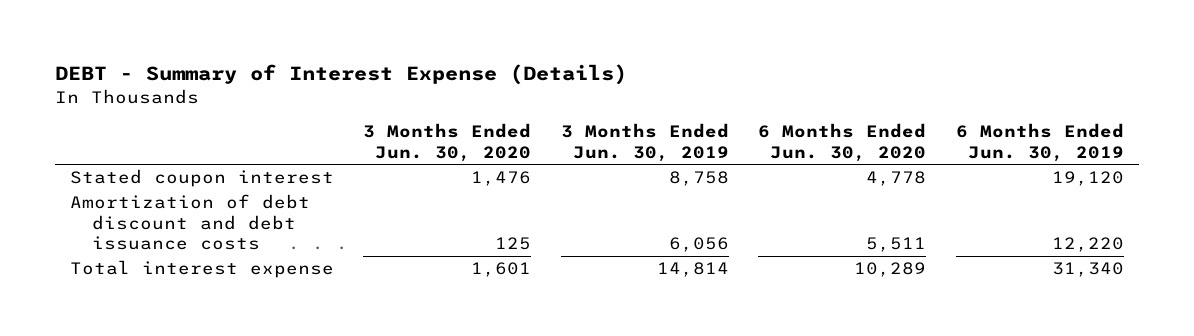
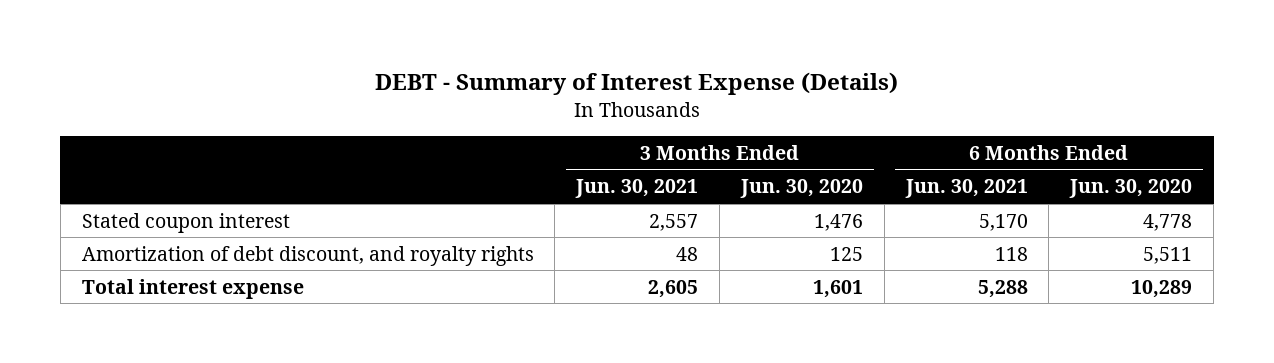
[560,123,729,162] 3 Months Ended Jun. 30, 2019 -> none
[956,123,1125,162] 6 Months Ended Jun. 30, 2019 -> none
none -> [575,179,699,199] Jun. 30, 2021
none -> [904,179,1028,199] Jun. 30, 2021
[69,194,310,251] Amortization of debt discount and debt issuance costs -> [81,245,534,266] Amortization of debt discount, and royalty rights

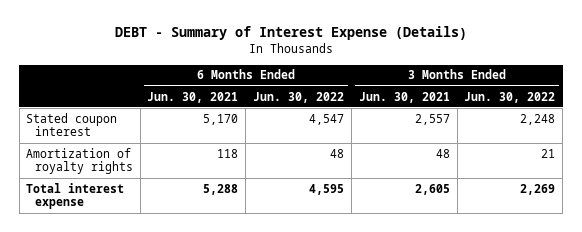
[739,179,863,199] Jun. 30, 2020 -> none
[1069,179,1193,199] Jun. 30, 2020 -> none
none -> [253,91,345,103] Jun. 30, 2022
none -> [464,91,556,103] Jun. 30, 2022
[81,245,534,266] Amortization of debt discount, and royalty rights -> [26,147,133,175] Amortization of royalty rights

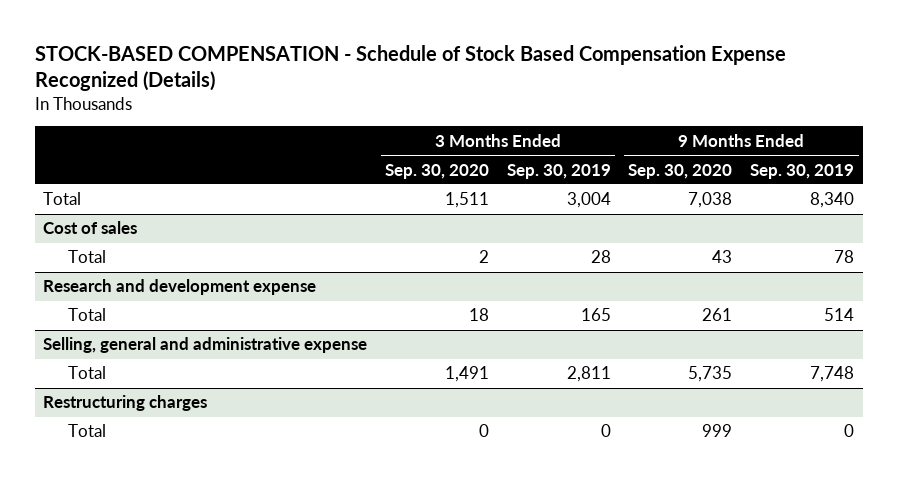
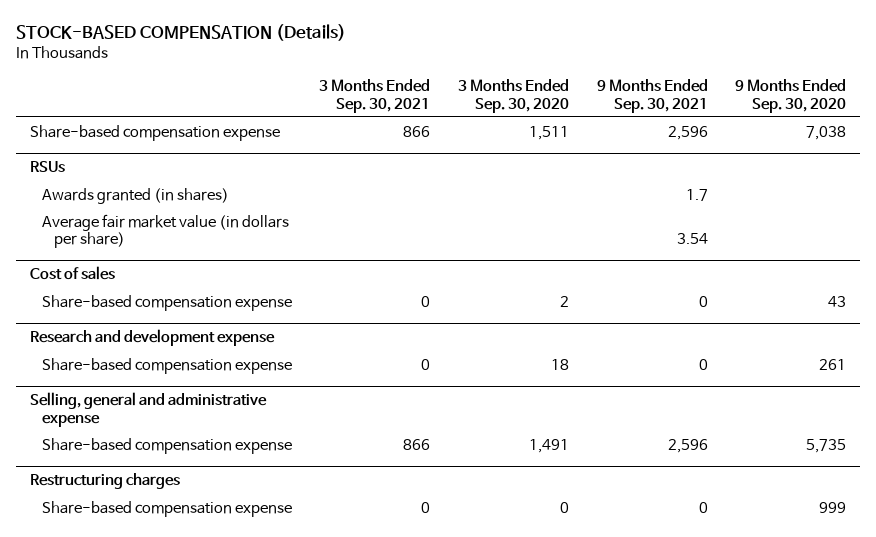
[34,44,786,91] STOCK-BASED COMPENSATION - Schedule of Stock Based Compensation Expense Recognized (Details) -> [15,24,346,42] STOCK-BASED COMPENSATION (Details)
[506,163,611,179] Sep. 30, 2019 -> none
[750,163,855,179] Sep. 30, 2019 -> none
none -> [319,79,431,113] 3 Months Ended Sep. 30, 2021
none -> [596,79,708,113] 9 Months Ended Sep. 30, 2021
[43,192,82,206] Total -> [29,124,280,141] Share-based compensation expense
none -> [29,161,65,173] RSUs
none -> [41,187,229,204] Awards granted (in shares)
none -> [41,213,289,249] Average fair market value (in dollars per share)
[68,250,107,264] Total -> [41,294,292,311] Share-based compensation expense
[68,308,107,322] Total -> [41,357,292,374] Share-based compensation expense
[68,366,107,380] Total -> [41,437,292,454] Share-based compensation expense
[68,424,107,438] Total -> [41,500,292,517] Share-based compensation expense

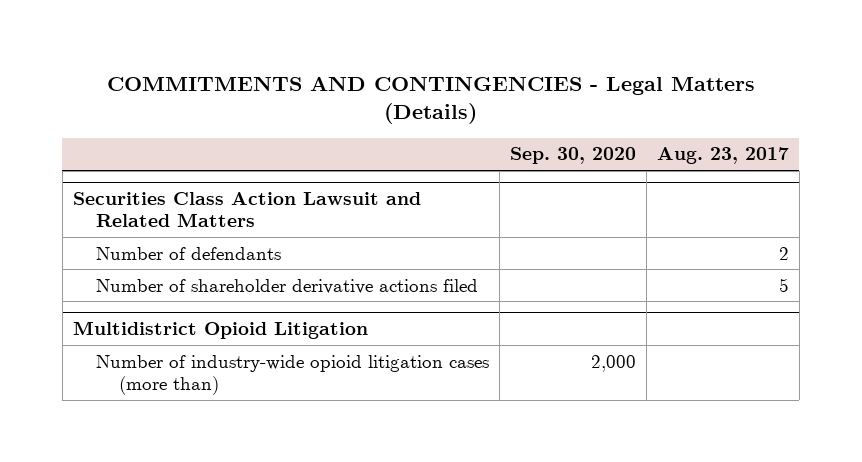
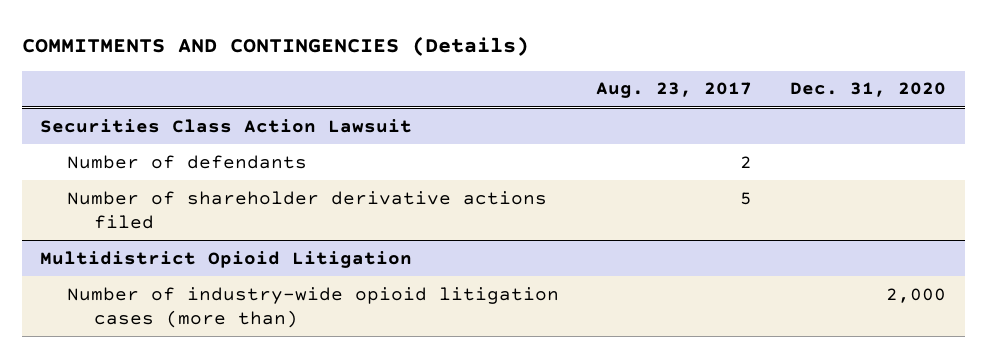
[106,75,755,125] COMMITMENTS AND CONTINGENCIES - Legal Matters (Details) -> [21,35,529,56] COMMITMENTS AND CONTINGENCIES (Details)
[509,147,636,165] Sep. 30, 2020 -> none
none -> [789,82,946,98] Dec. 31, 2020
[72,191,421,228] Securities Class Action Lawsuit and Related Matters -> [40,118,413,133] Securities Class Action Lawsuit

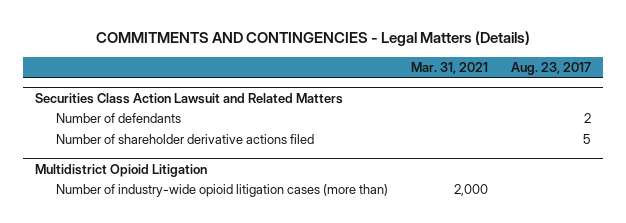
[21,35,529,56] COMMITMENTS AND CONTINGENCIES (Details) -> [95,31,530,47] COMMITMENTS AND CONTINGENCIES - Legal Matters (Details)
[789,82,946,98] Dec. 31, 2020 -> none
none -> [411,61,489,74] Mar. 31, 2021
[40,118,413,133] Securities Class Action Lawsuit -> [34,92,343,104] Securities Class Action Lawsuit and Related Matters

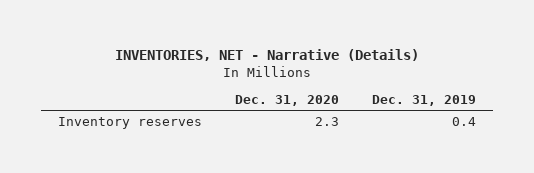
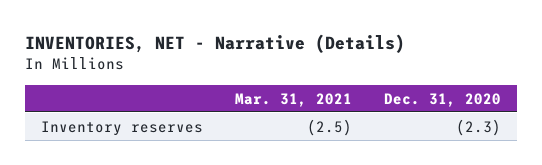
[371,95,476,107] Dec. 31, 2019 -> none
none -> [235,92,353,107] Mar. 31, 2021
[314,117,339,127] 2.3 -> [456,118,502,136] (2.3)

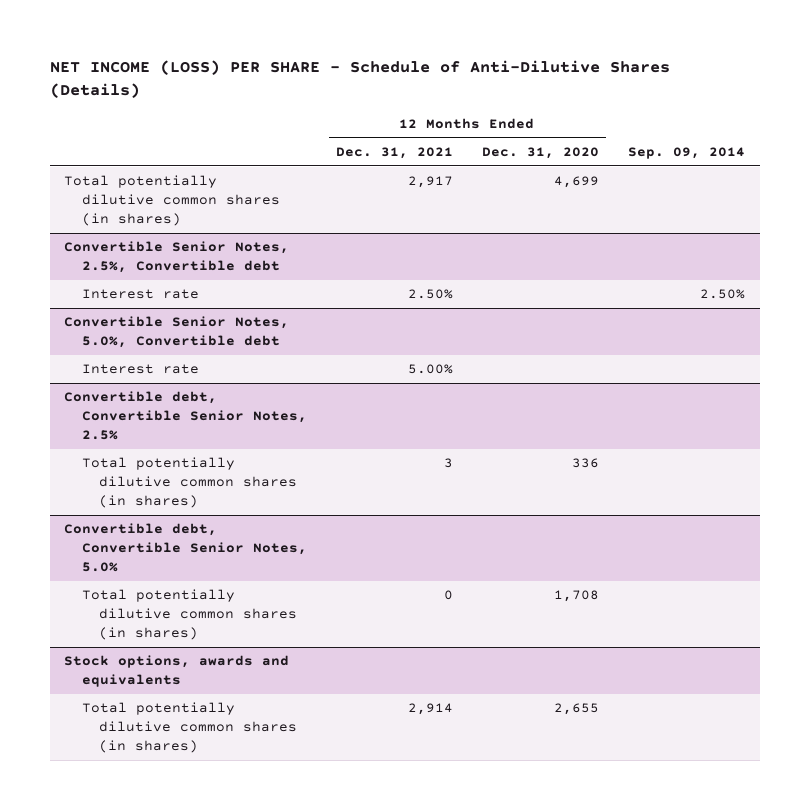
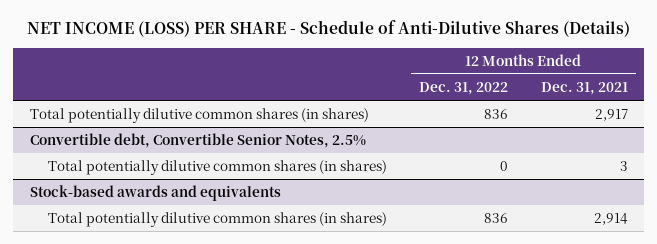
[482,147,600,160] Dec. 31, 2020 -> none
[628,147,746,160] Sep. 09, 2014 -> none
none -> [419,81,509,95] Dec. 31, 2022
[64,241,290,274] Convertible Senior Notes, 2.5%, Convertible debt -> none
[81,289,199,300] Interest rate -> none
[64,316,290,349] Convertible Senior Notes, 5.0%, Convertible debt -> none
[81,364,199,375] Interest rate -> none
[64,523,307,573] Convertible debt, Convertible Senior Notes, 5.0% -> none
[81,589,298,641] Total potentially dilutive common shares (in shares) -> none
[64,655,290,688] Stock options, awards and equivalents -> [29,185,281,202] Stock-based awards and equivalents

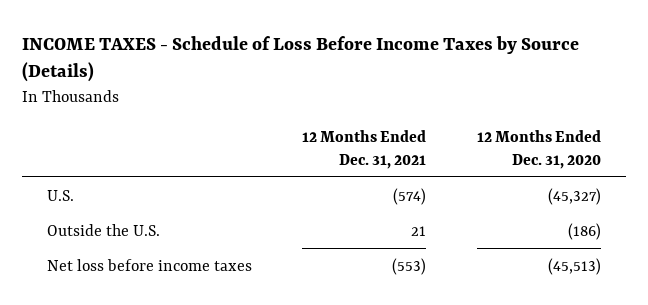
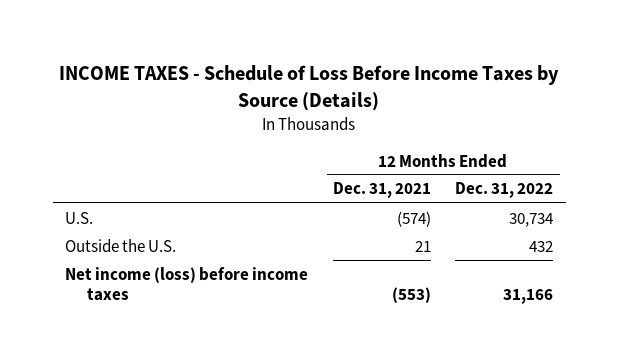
[476,130,601,169] 12 Months Ended Dec. 31, 2020 -> none
none -> [455,182,554,199] Dec. 31, 2022
[46,258,252,271] Net loss before income taxes -> [65,266,309,301] Net income (loss) before income taxes

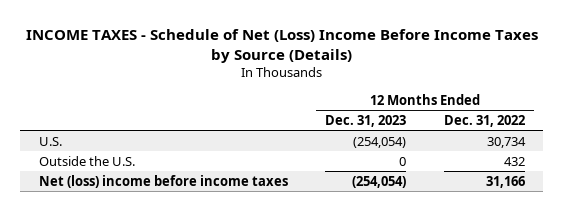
[59,64,560,111] INCOME TAXES - Schedule of Loss Before Income Taxes by Source (Details) -> [25,28,538,63] INCOME TAXES - Schedule of Net (Loss) Income Before Income Taxes by Source (Details)
[332,182,431,199] Dec. 31, 2021 -> none
none -> [325,114,407,127] Dec. 31, 2023
[65,266,309,301] Net income (loss) before income taxes -> [38,174,288,188] Net (loss) income before income taxes

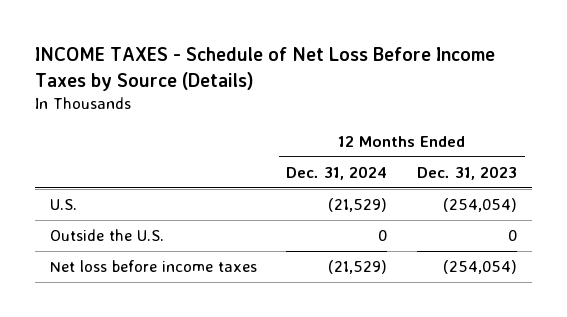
[25,28,538,63] INCOME TAXES - Schedule of Net (Loss) Income Before Income Taxes by Source (Details) -> [34,46,495,91] INCOME TAXES - Schedule of Net Loss Before Income Taxes by Source (Details)
[443,114,525,127] Dec. 31, 2022 -> none
none -> [286,166,388,181] Dec. 31, 2024
[38,174,288,188] Net (loss) income before income taxes -> [49,260,257,273] Net loss before income taxes

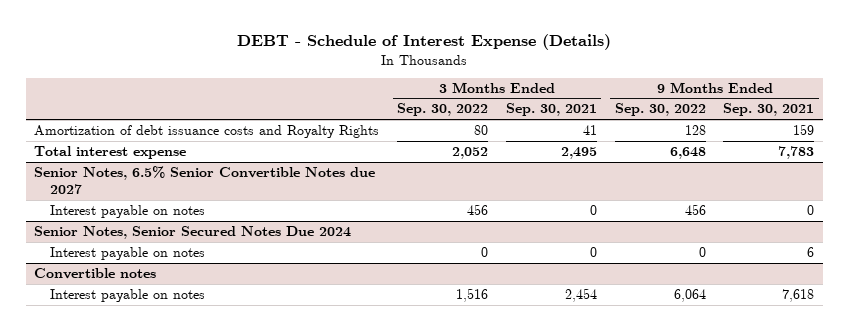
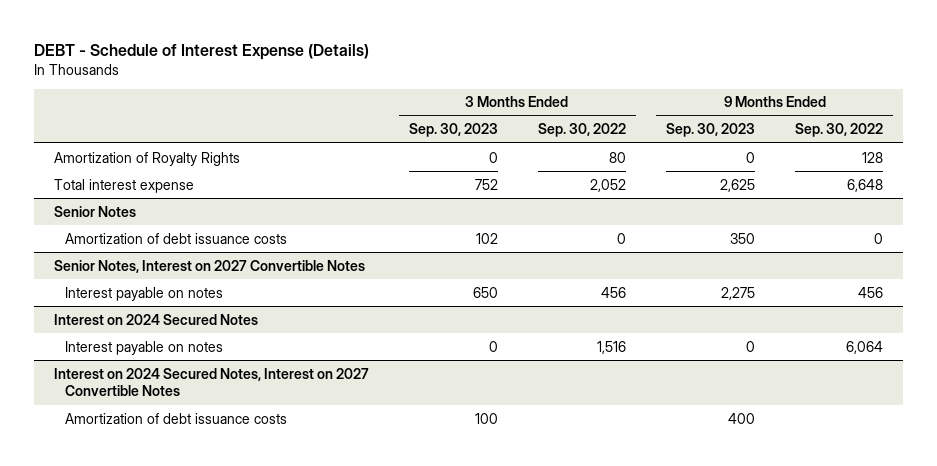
[505,103,597,117] Sep. 30, 2021 -> none
[723,103,815,117] Sep. 30, 2021 -> none
none -> [408,123,498,138] Sep. 30, 2023
none -> [666,123,756,138] Sep. 30, 2023
[34,124,380,138] Amortization of debt issuance costs and Royalty Rights -> [53,151,240,166] Amortization of Royalty Rights
[34,165,376,195] Senior Notes, 6.5% Senior Convertible Notes due 2027 -> none
none -> [53,205,136,217] Senior Notes
none -> [64,232,287,244] Amortization of debt issuance costs
none -> [53,259,365,273] Senior Notes, Interest on 2027 Convertible Notes
[34,225,352,239] Senior Notes, Senior Secured Notes Due 2024 -> none
[49,246,205,260] Interest payable on notes -> none
[34,267,157,279] Convertible notes -> [53,313,258,325] Interest on 2024 Secured Notes
none -> [53,367,369,397] Interest on 2024 Secured Notes, Interest on 2027 Convertible Notes
none -> [64,412,287,424] Amortization of debt issuance costs

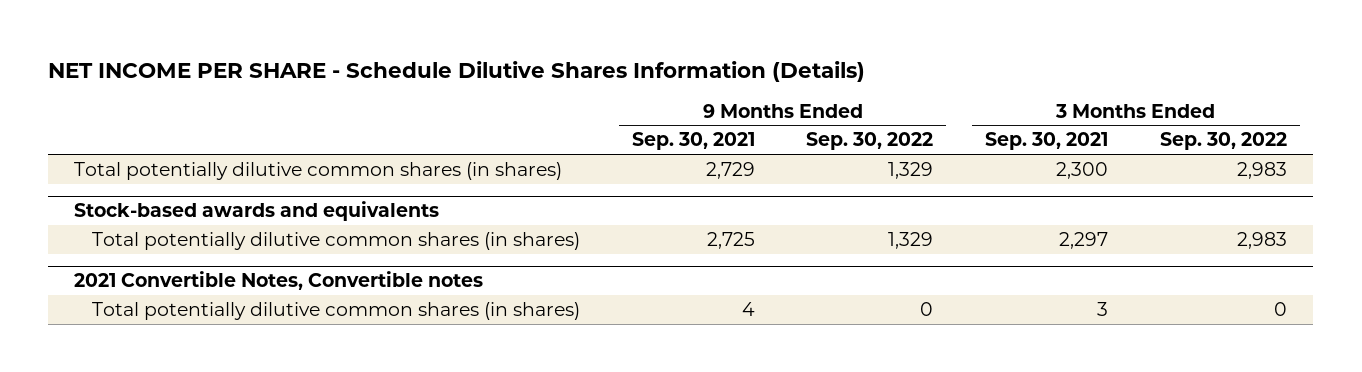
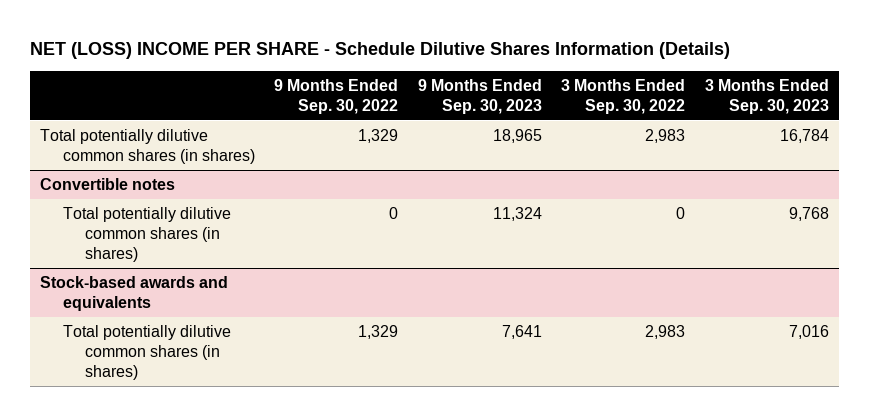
[48,60,866,82] NET INCOME PER SHARE - Schedule Dilutive Shares Information (Details) -> [30,41,731,59] NET (LOSS) INCOME PER SHARE - Schedule Dilutive Shares Information (Details)
[631,132,755,151] Sep. 30, 2021 -> none
[985,132,1109,151] Sep. 30, 2021 -> none
none -> [417,78,542,114] 9 Months Ended Sep. 30, 2023
none -> [704,78,829,114] 3 Months Ended Sep. 30, 2023
none -> [39,177,175,190] Convertible notes
none -> [62,206,231,263] Total potentially dilutive common shares (in shares)
[74,271,484,291] 2021 Convertible Notes, Convertible notes -> none
[91,301,580,320] Total potentially dilutive common shares (in shares) -> none

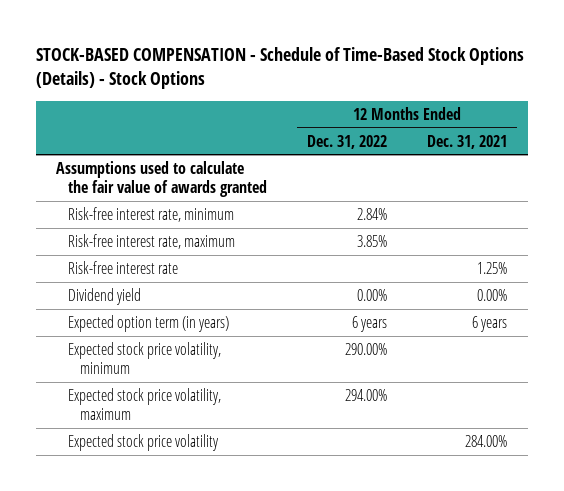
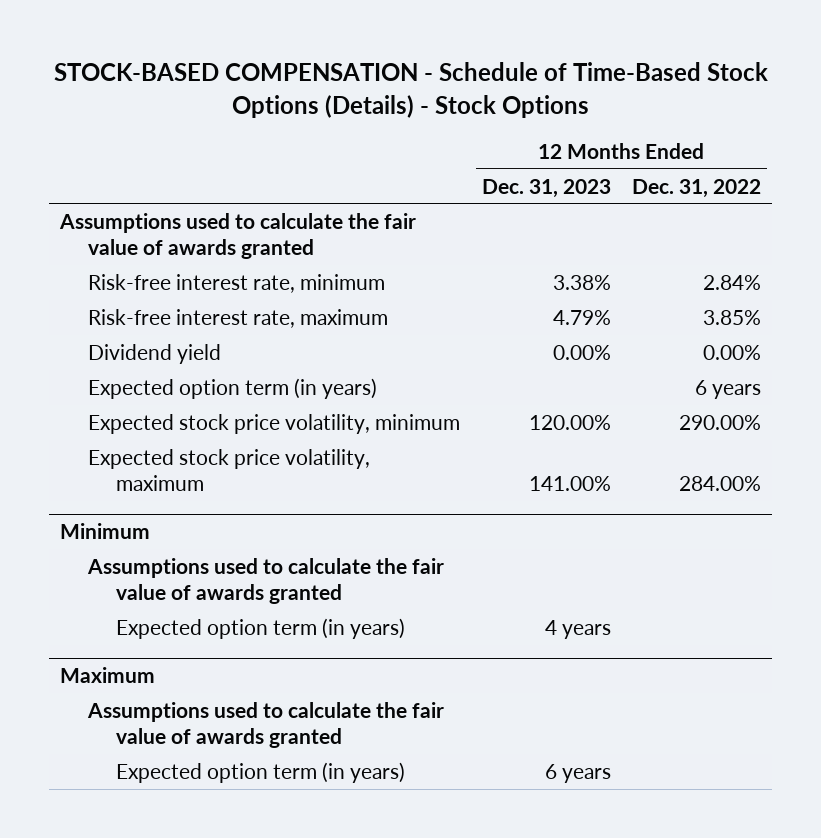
[427,134,508,149] Dec. 31, 2021 -> none
none -> [481,178,611,198] Dec. 31, 2023
[68,260,179,274] Risk-free interest rate -> none
[68,433,220,451] Expected stock price volatility -> none
[345,388,388,401] 294.00% -> [679,476,762,492] 284.00%
none -> [60,522,151,539] Minimum
none -> [87,557,445,605] Assumptions used to calculate the fair value of awards granted
none -> [116,617,406,639] Expected option term (in years)
none -> [60,666,156,683] Maximum
none -> [87,701,445,749] Assumptions used to calculate the fair value of awards granted
none -> [116,761,406,783] Expected option term (in years)

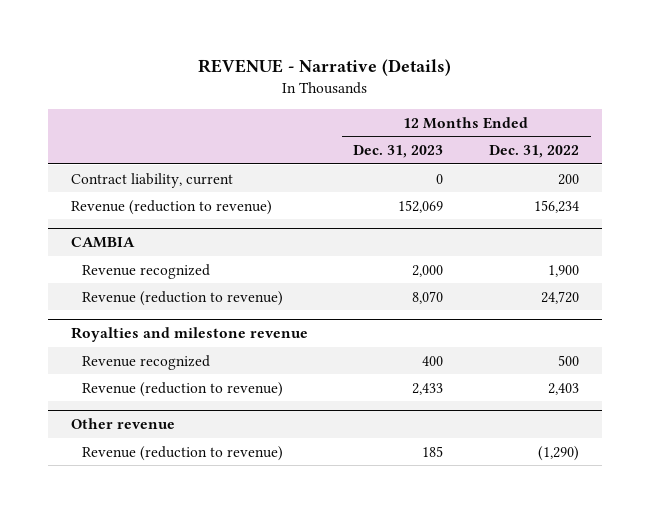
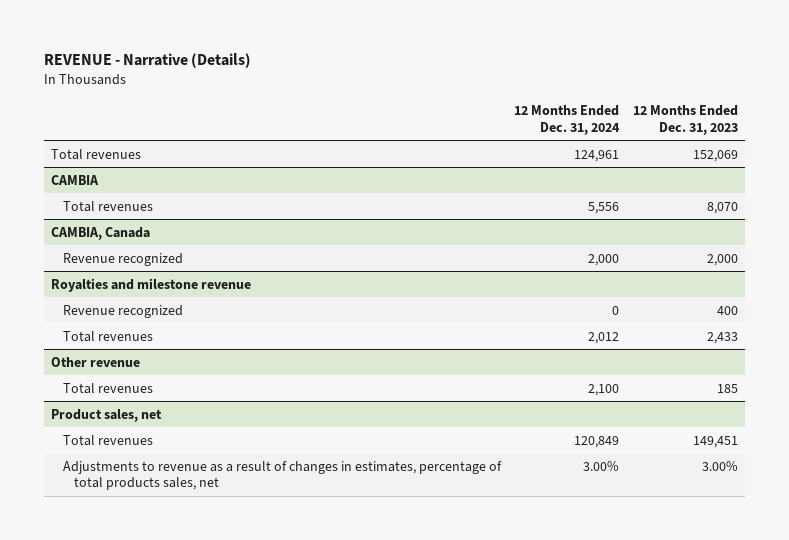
[489,145,580,159] Dec. 31, 2022 -> none
none -> [514,105,621,135] 12 Months Ended Dec. 31, 2024
[70,172,233,188] Contract liability, current -> none
[70,199,272,215] Revenue (reduction to revenue) -> [50,148,141,160] Total revenues
none -> [62,200,153,212] Total revenues
none -> [50,226,150,240] CAMBIA, Canada
[81,290,283,306] Revenue (reduction to revenue) -> none
[81,381,283,397] Revenue (reduction to revenue) -> [62,330,153,342] Total revenues
[81,445,283,461] Revenue (reduction to revenue) -> [62,382,153,394] Total revenues
none -> [50,408,162,422] Product sales, net
none -> [62,434,153,446] Total revenues
none -> [62,460,502,491] Adjustments to revenue as a result of changes in estimates, percentage of total products sales, net

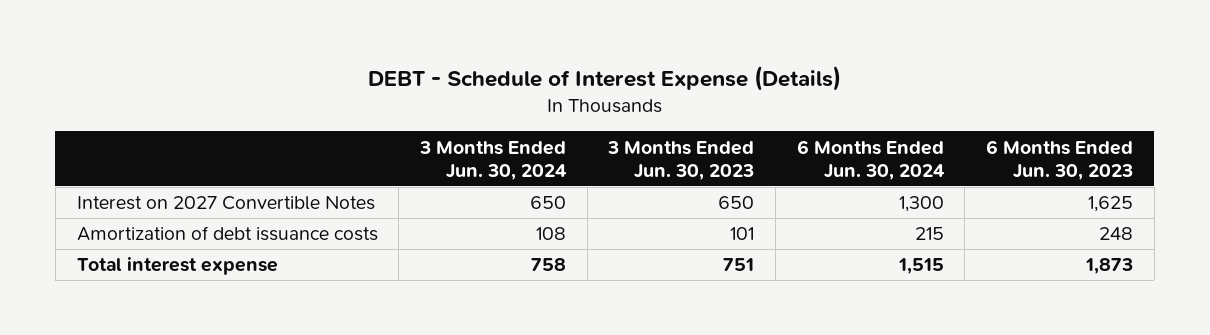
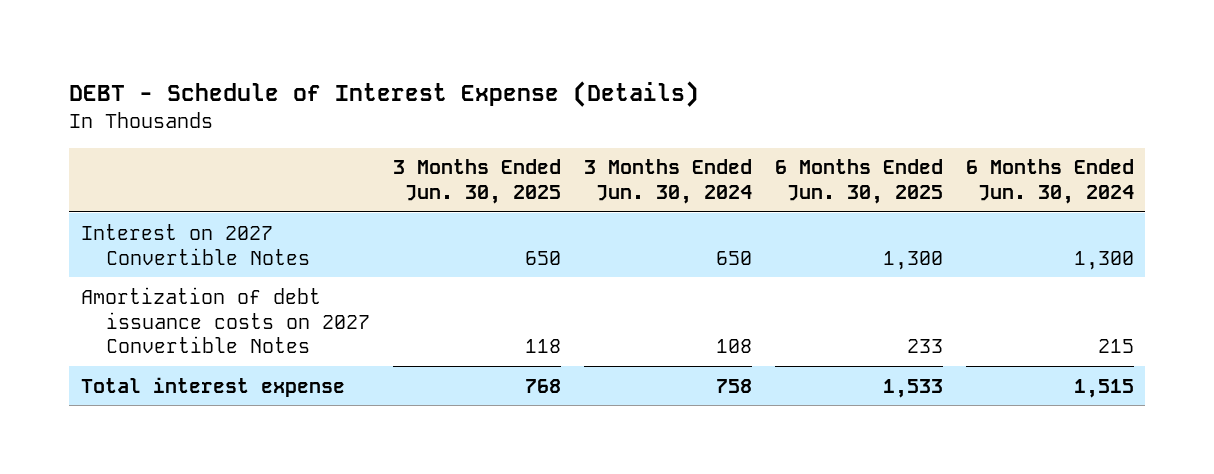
[607,140,755,180] 3 Months Ended Jun. 30, 2023 -> none
[986,139,1134,180] 6 Months Ended Jun. 30, 2023 -> none
none -> [393,159,562,205] 3 Months Ended Jun. 30, 2025
none -> [774,159,943,205] 6 Months Ended Jun. 30, 2025
[76,226,378,242] Amortization of debt issuance costs -> [80,286,371,354] Amortization of debt issuance costs on 2027 Convertible Notes

